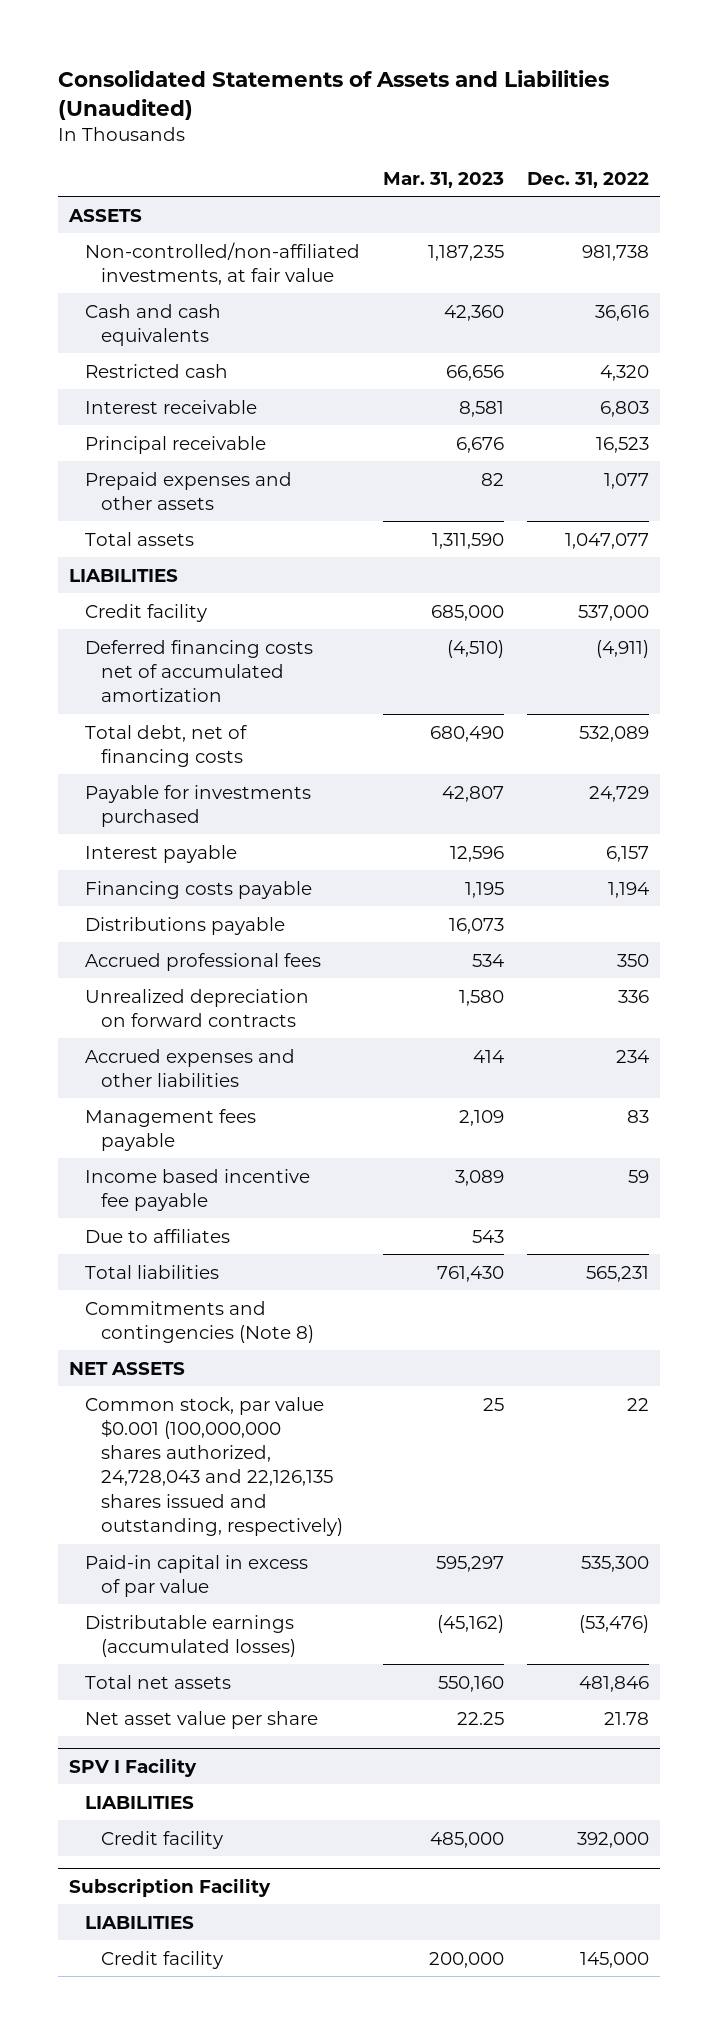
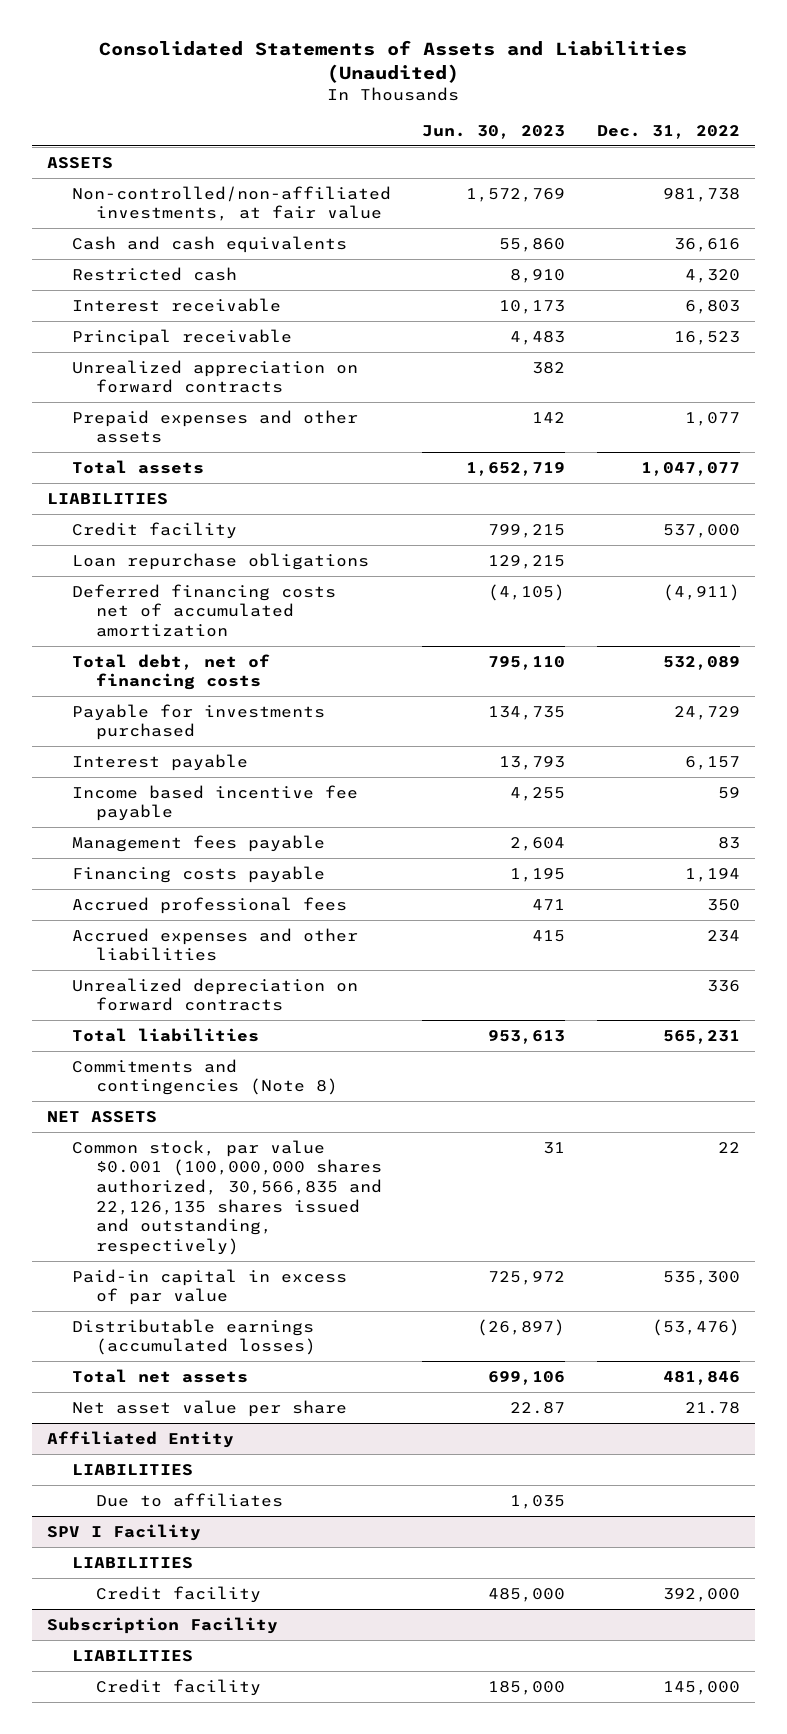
[382,171,504,188] Mar. 31, 2023 -> none
none -> [422,124,566,139] Jun. 30, 2023
none -> [71,359,358,394] Unrealized appreciation on forward contracts
none -> [71,552,369,570] Loan repurchase obligations
[85,1168,311,1211] Income based incentive fee payable -> [71,784,358,822] Income based incentive fee payable
[85,1108,257,1151] Management fees payable -> [71,834,325,852] Management fees payable
[85,916,286,935] Distributions payable -> none
[85,1228,231,1243] Due to affiliates -> none
[85,988,310,1027] Unrealized depreciation on forward contracts -> [71,977,358,1012] Unrealized depreciation on forward contracts
[85,1396,344,1537] Common stock, par value $0.001 (100,000,000 shares authorized, 24,728,043 and 22,126,135 shares issued and outstanding, respectively) -> [71,1139,382,1256] Common stock, par value $0.001 (100,000,000 shares authorized, 30,566,835 and 22,126,135 shares issued and outstanding, respectively)
none -> [47,1430,235,1448] Affiliated Entity
none -> [71,1463,193,1476] LIABILITIES
none -> [95,1492,283,1507] Due to affiliates

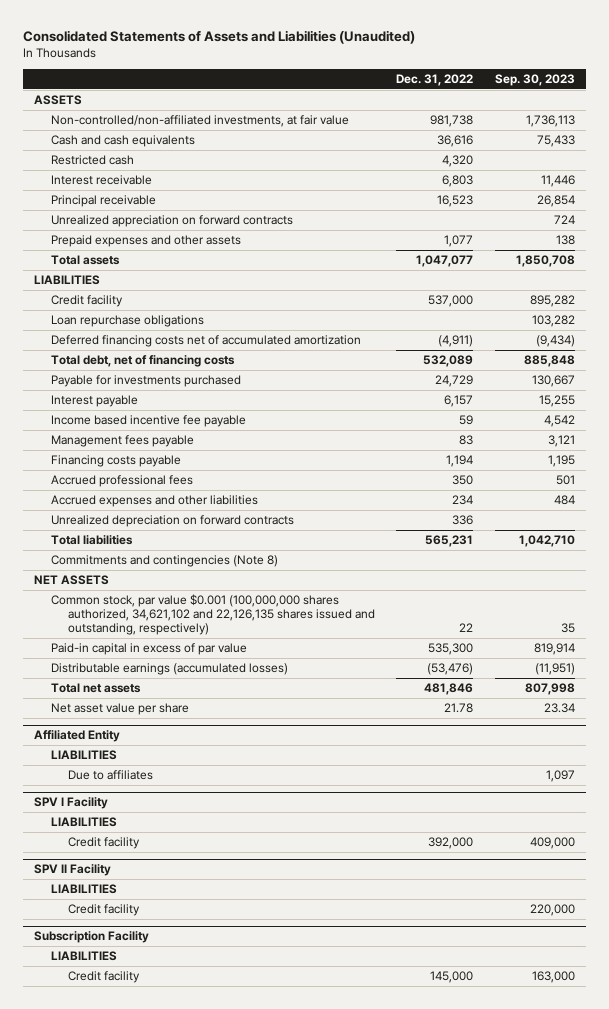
[422,124,566,139] Jun. 30, 2023 -> none
none -> [495,73,576,86] Sep. 30, 2023
[71,1139,382,1256] Common stock, par value $0.001 (100,000,000 shares authorized, 30,566,835 and 22,126,135 shares issued and outstanding, respectively) -> [50,594,375,636] Common stock, par value $0.001 (100,000,000 shares authorized, 34,621,102 and 22,126,135 shares issued and outstanding, respectively)
none -> [33,864,111,877] SPV II Facility
none -> [50,884,117,895] LIABILITIES
none -> [67,904,140,917] Credit facility

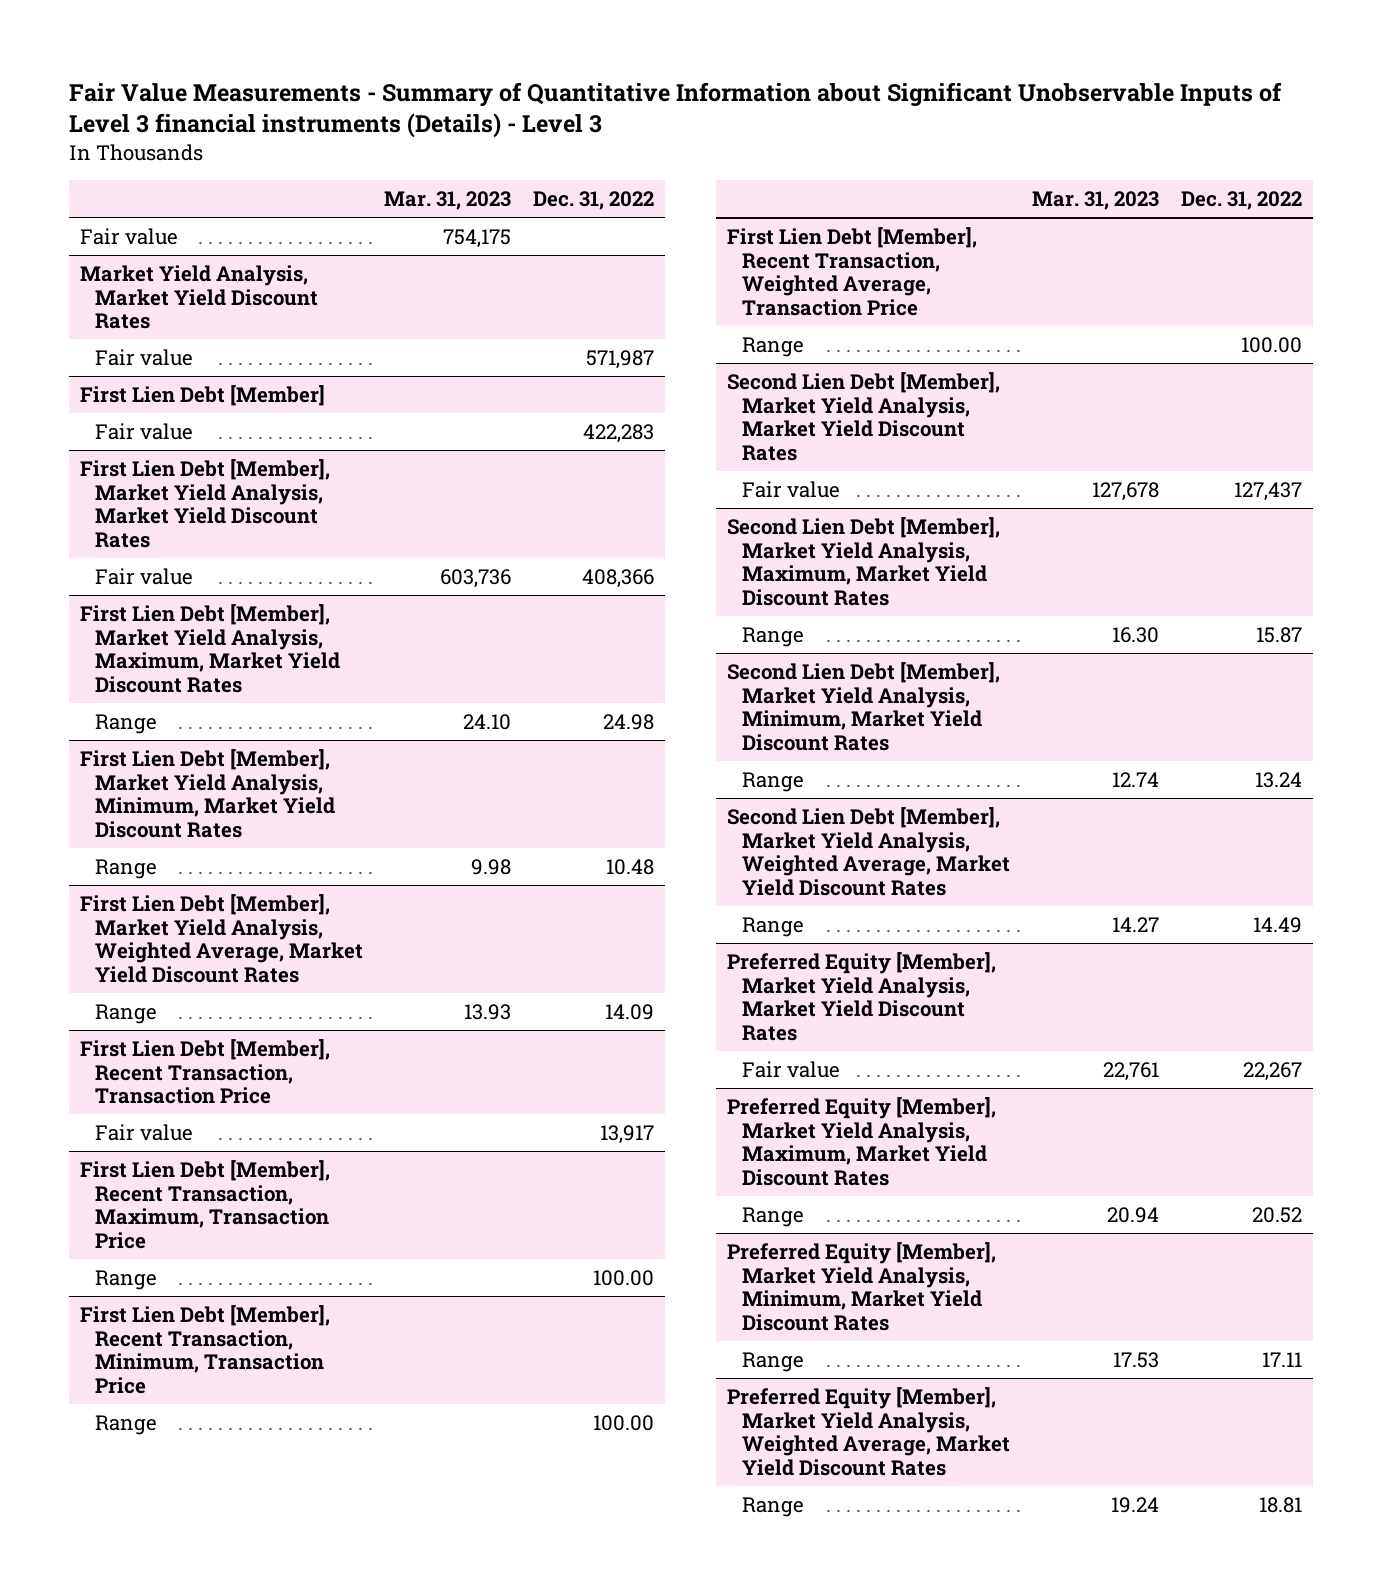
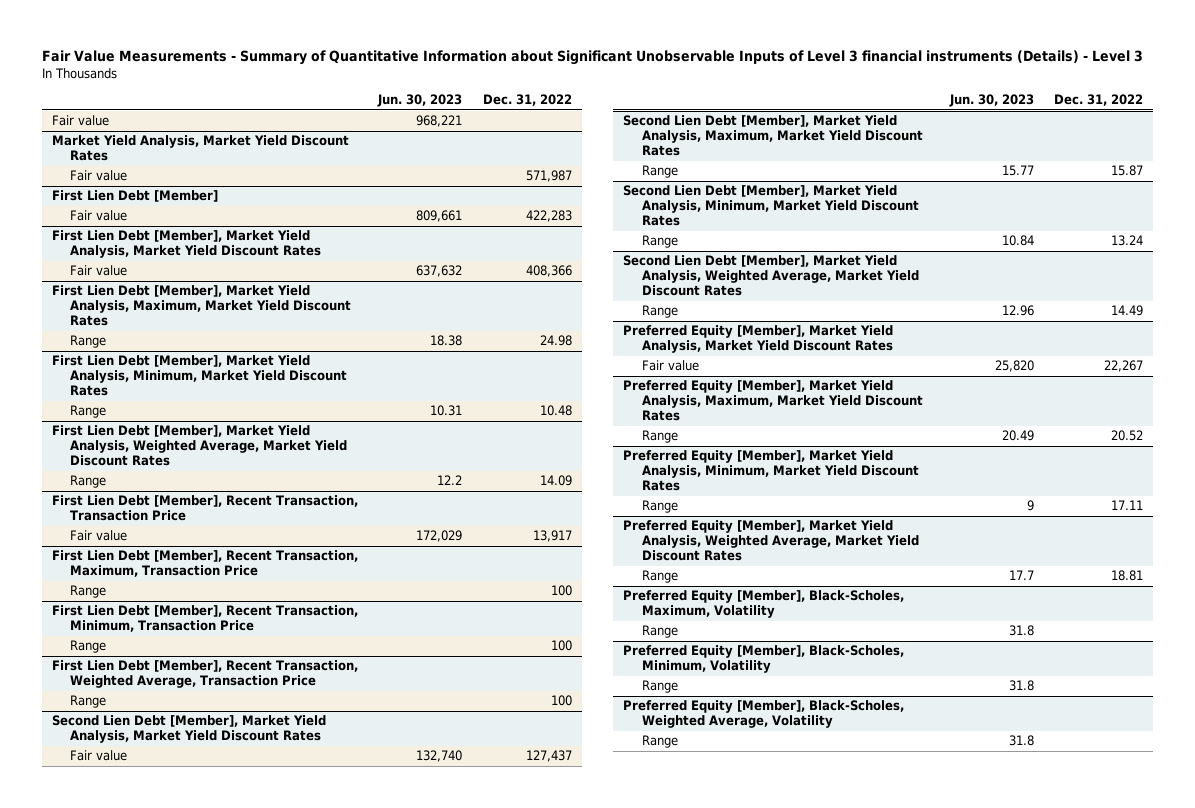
[384,191,512,211] Mar. 31, 2023 -> none
none -> [377,94,463,108] Jun. 30, 2023
[593,1269,655,1286] 100.00 -> [550,585,572,597] 100
[593,1414,655,1431] 100.00 -> [550,640,572,652] 100
[1240,336,1302,353] 100.00 -> [550,695,572,707] 100
none -> [623,590,905,619] Preferred Equity [Member], Black-Scholes, Maximum, Volatility
none -> [641,625,678,639] Range
none -> [623,645,905,674] Preferred Equity [Member], Black-Scholes, Minimum, Volatility
none -> [641,680,678,694] Range
none -> [623,700,905,729] Preferred Equity [Member], Black-Scholes, Weighted Average, Volatility
none -> [641,735,678,749] Range

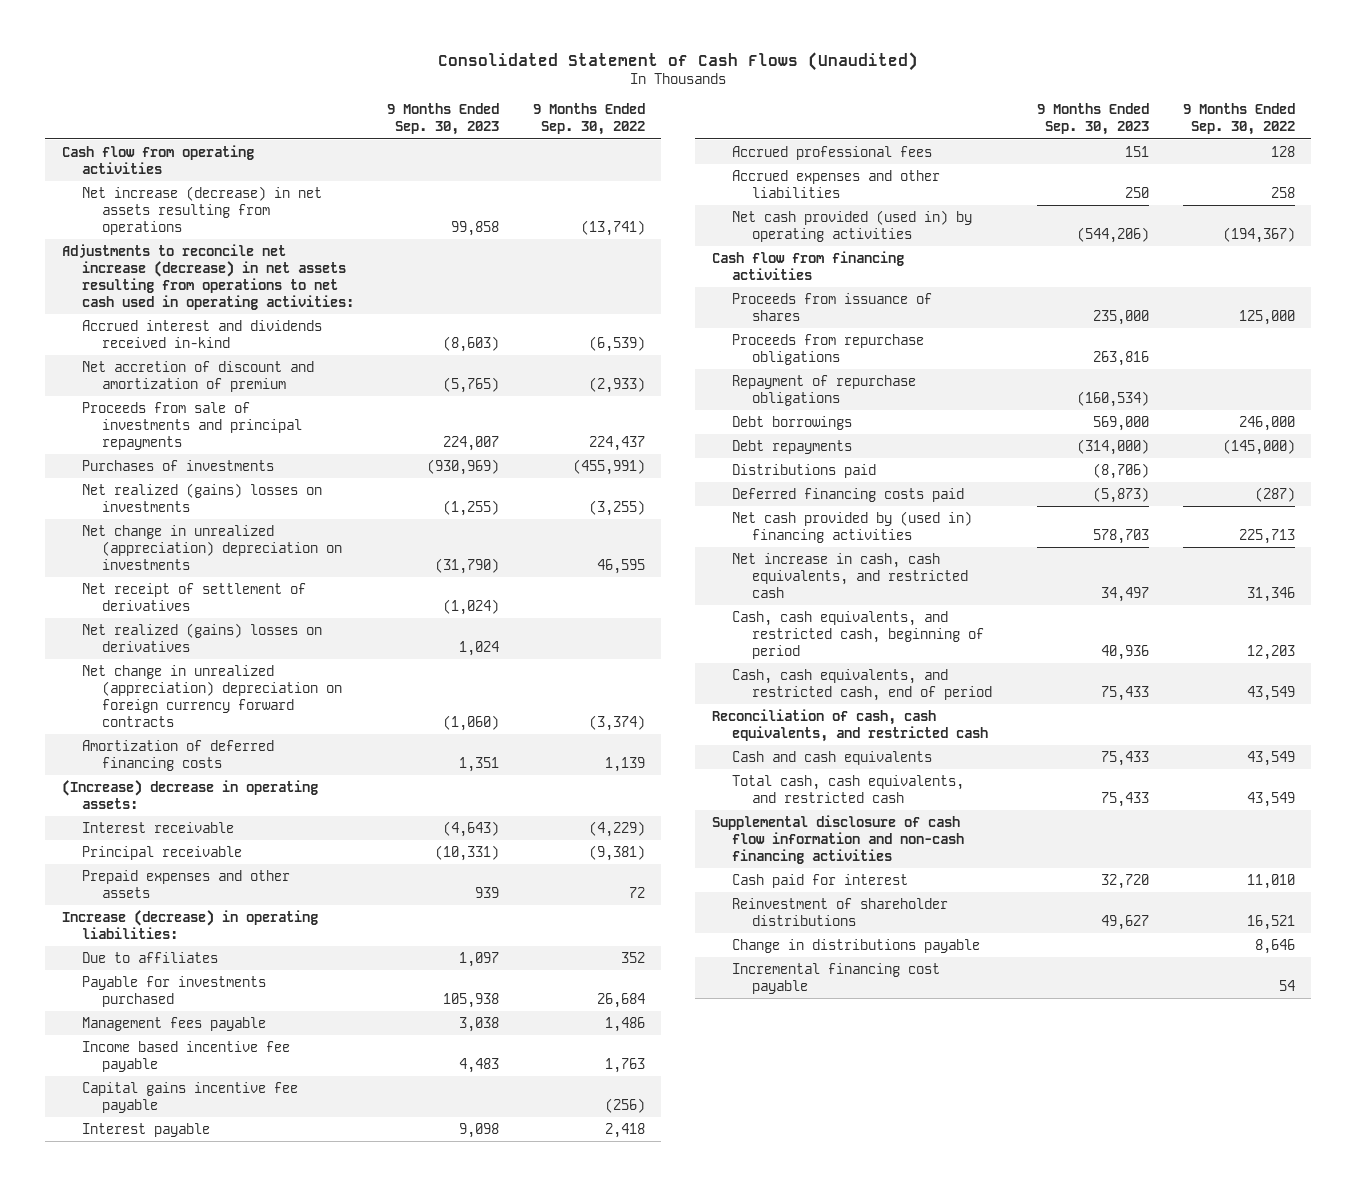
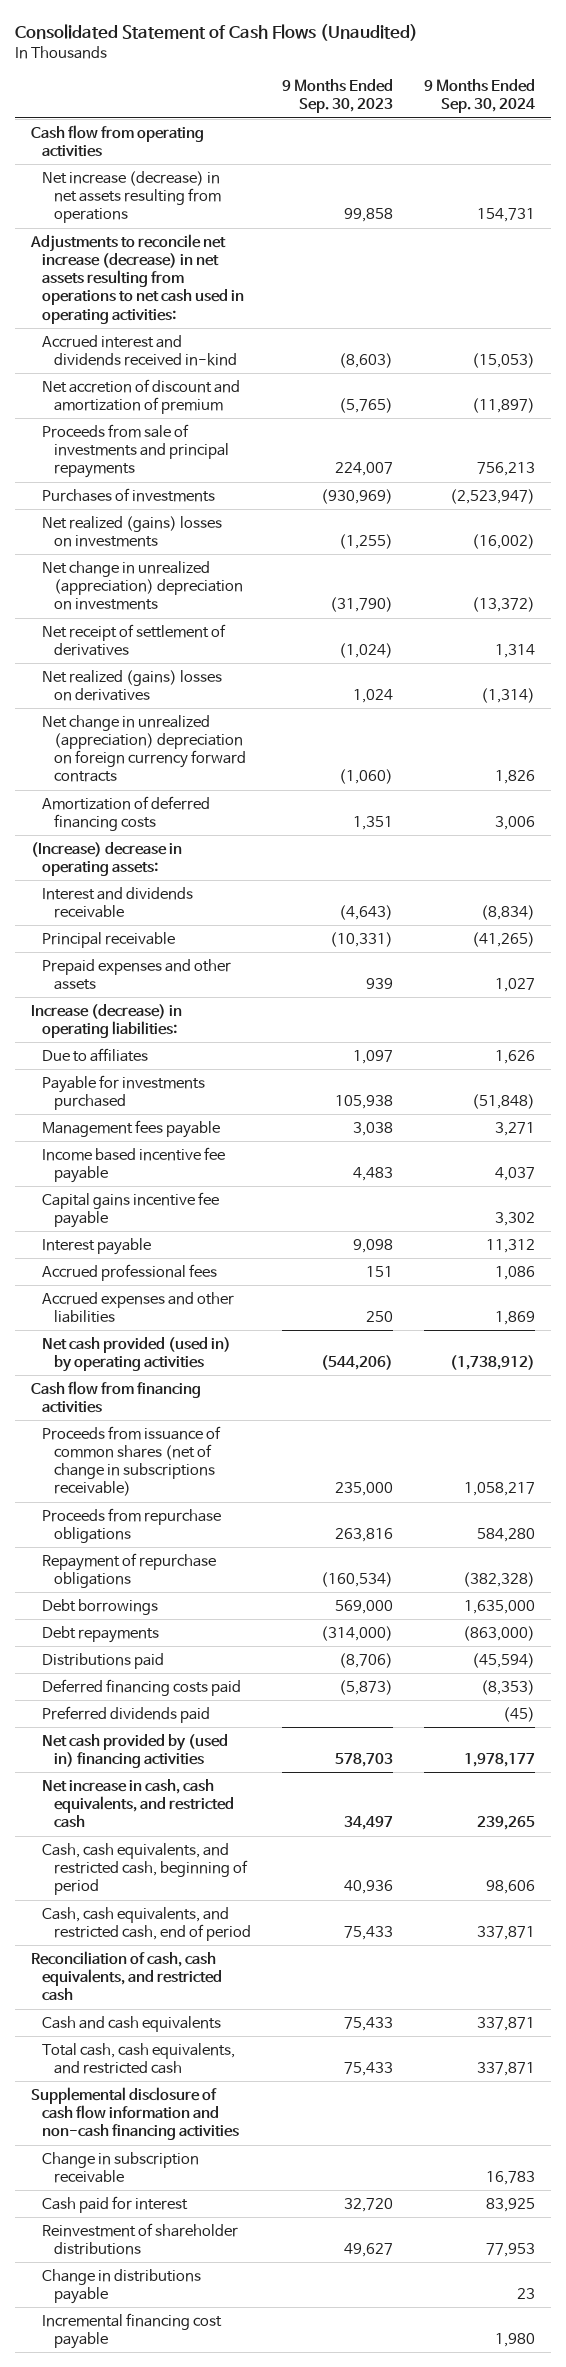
[532,103,645,136] 9 Months Ended Sep. 30, 2022 -> none
none -> [424,79,536,114] 9 Months Ended Sep. 30, 2024
[81,821,234,833] Interest receivable -> [42,886,194,919] Interest and dividends receivable
[731,292,932,321] Proceeds from issuance of shares -> [42,1425,222,1497] Proceeds from issuance of common shares (net of change in subscriptions receivable)
none -> [42,1705,211,1723] Preferred dividends paid
none -> [42,2151,200,2184] Change in subscription receivable

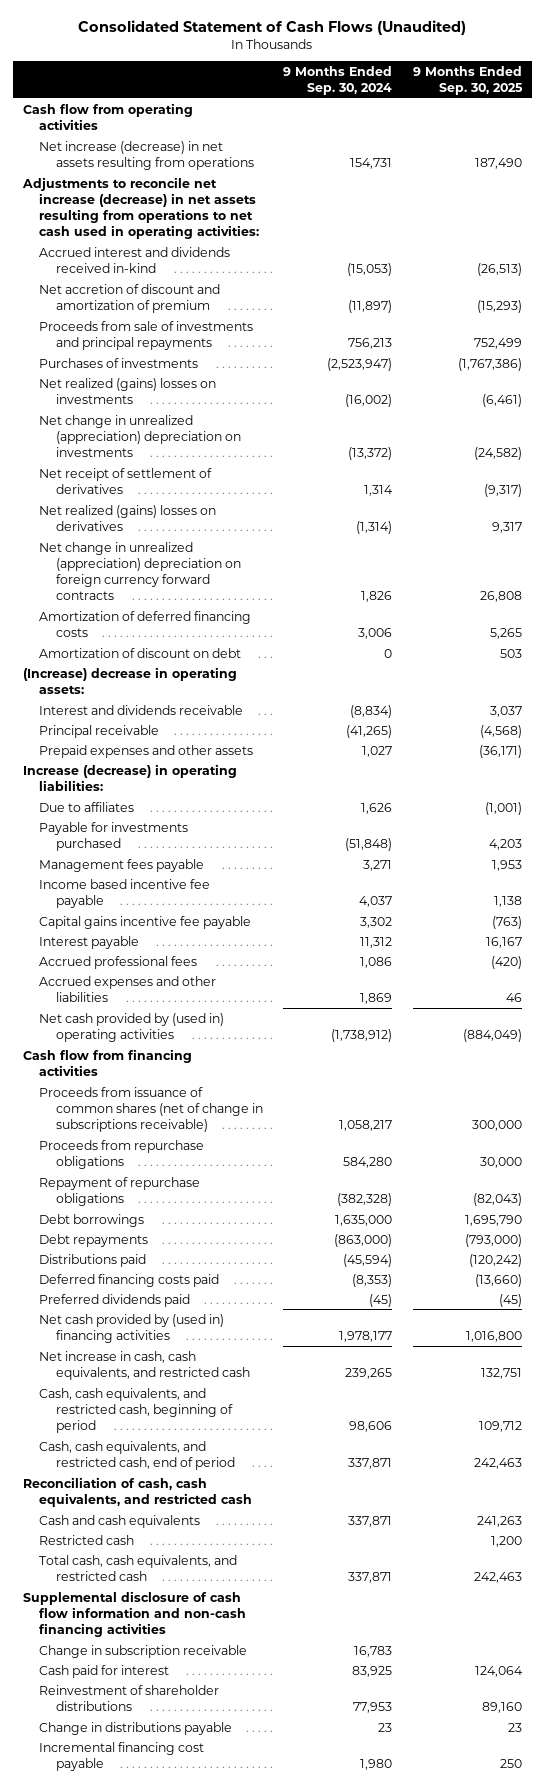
[281,79,393,114] 9 Months Ended Sep. 30, 2023 -> none
none -> [412,65,523,95] 9 Months Ended Sep. 30, 2025
none -> [39,647,242,658] Amortization of discount on debt
[42,1336,232,1373] Net cash provided (used in) by operating activities -> [39,1012,225,1042] Net cash provided by (used in) operating activities
none -> [39,1534,135,1545] Restricted cash

